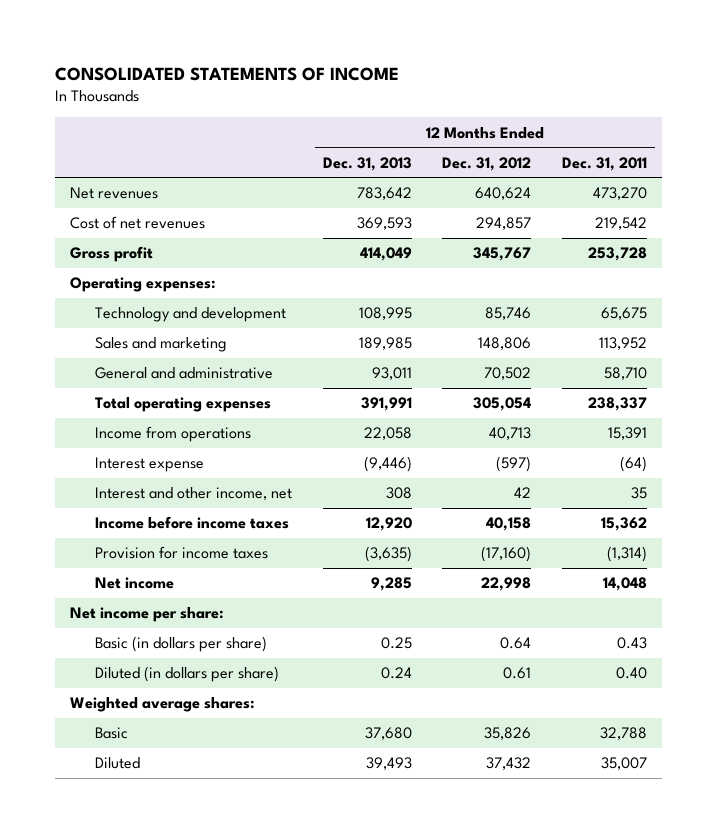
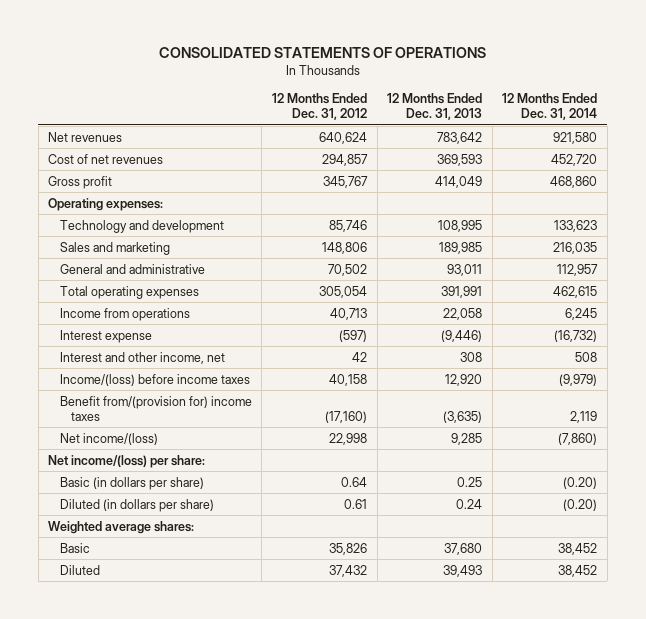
[54,66,399,81] CONSOLIDATED STATEMENTS OF INCOME -> [158,46,486,58] CONSOLIDATED STATEMENTS OF OPERATIONS
[561,156,647,171] Dec. 31, 2011 -> none
none -> [502,93,598,121] 12 Months Ended Dec. 31, 2014
[95,516,290,530] Income before income taxes -> [59,373,250,386] Income/(loss) before income taxes
[95,546,269,560] Provision for income taxes -> [59,395,252,421] Benefit from/(provision for) income taxes
[95,577,175,590] Net income -> [59,432,158,445] Net income/(loss)
[70,607,225,623] Net income per share: -> [48,454,206,468] Net income/(loss) per share:

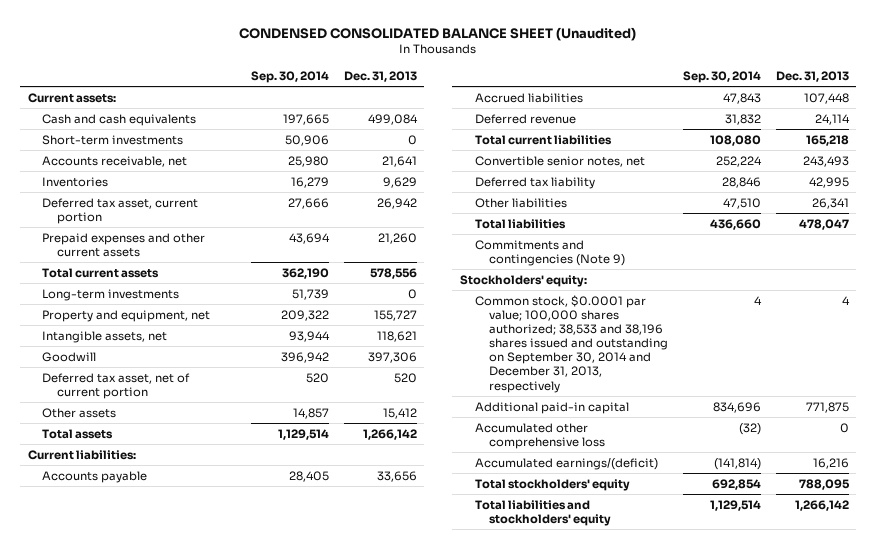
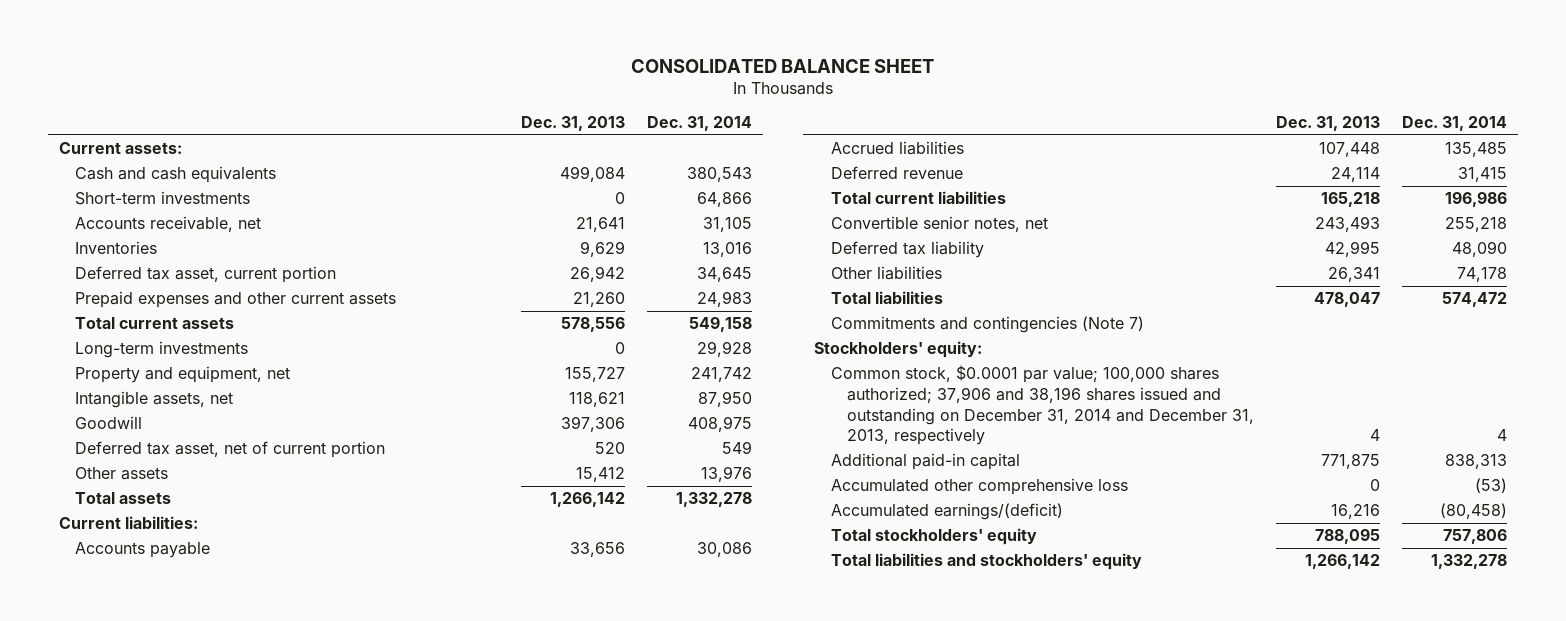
[239,26,637,41] CONDENSED CONSOLIDATED BALANCE SHEET (Unaudited) -> [631,58,935,73] CONSOLIDATED BALANCE SHEET
[250,70,329,83] Sep. 30, 2014 -> none
none -> [647,116,753,132] Dec. 31, 2014
[474,239,626,266] Commitments and contingencies (Note 9) -> [830,316,1144,334] Commitments and contingencies (Note 7)
[474,294,669,393] Common stock, $0.0001 par value; 100,000 shares authorized; 38,533 and 38,196 shares issued and outstanding on September 30, 2014 and December 31, 2013, respectively -> [830,365,1255,446] Common stock, $0.0001 par value; 100,000 shares authorized; 37,906 and 38,196 shares issued and outstanding on December 31, 2014 and December 31, 2013, respectively

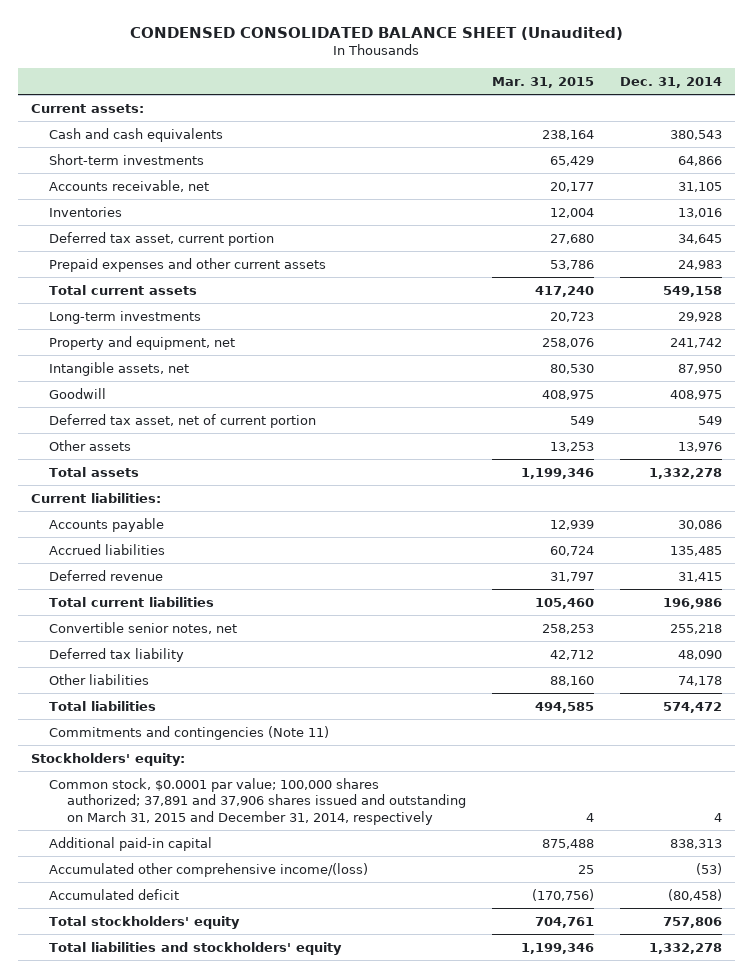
[631,58,935,73] CONSOLIDATED BALANCE SHEET -> [130,26,624,40] CONDENSED CONSOLIDATED BALANCE SHEET (Unaudited)
[521,116,626,132] Dec. 31, 2013 -> none
none -> [491,77,594,89] Mar. 31, 2015
[830,316,1144,334] Commitments and contingencies (Note 7) -> [48,725,329,740] Commitments and contingencies (Note 11)
[830,365,1255,446] Common stock, $0.0001 par value; 100,000 shares authorized; 37,906 and 38,196 shares issued and outstanding on December 31, 2014 and December 31, 2013, respectively -> [48,777,466,826] Common stock, $0.0001 par value; 100,000 shares authorized; 37,891 and 37,906 shares issued and outstanding on March 31, 2015 and December 31, 2014, respectively
[830,478,1128,496] Accumulated other comprehensive loss -> [48,862,368,877] Accumulated other comprehensive income/(loss)
[830,503,1063,521] Accumulated earnings/(deficit) -> [48,888,179,900] Accumulated deficit

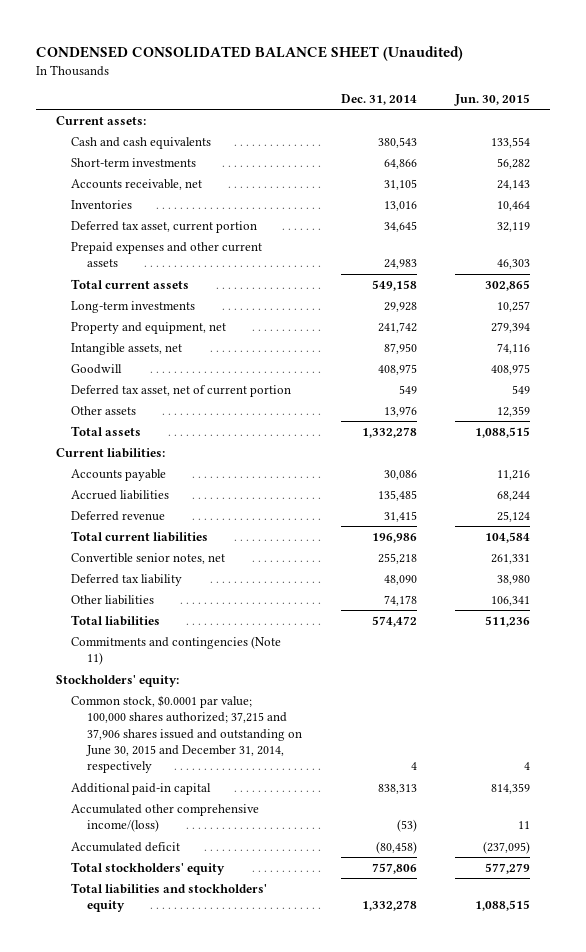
[491,77,594,89] Mar. 31, 2015 -> none
none -> [454,94,531,107] Jun. 30, 2015
[48,777,466,826] Common stock, $0.0001 par value; 100,000 shares authorized; 37,891 and 37,906 shares issued and outstanding on March 31, 2015 and December 31, 2014, respectively -> [71,694,303,774] Common stock, $0.0001 par value; 100,000 shares authorized; 37,215 and 37,906 shares issued and outstanding on June 30, 2015 and December 31, 2014, respectively

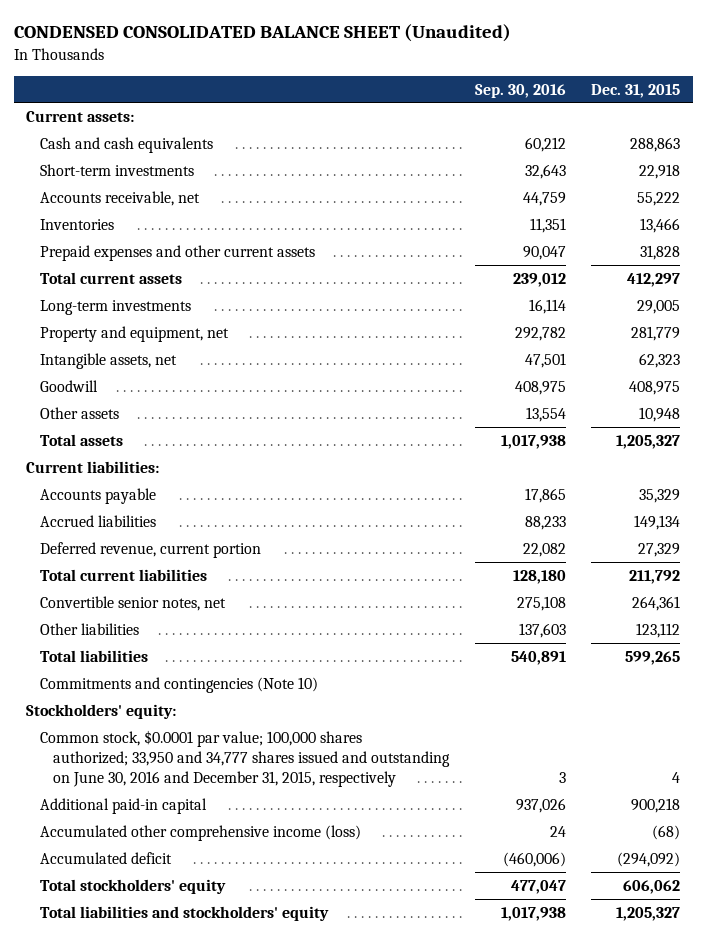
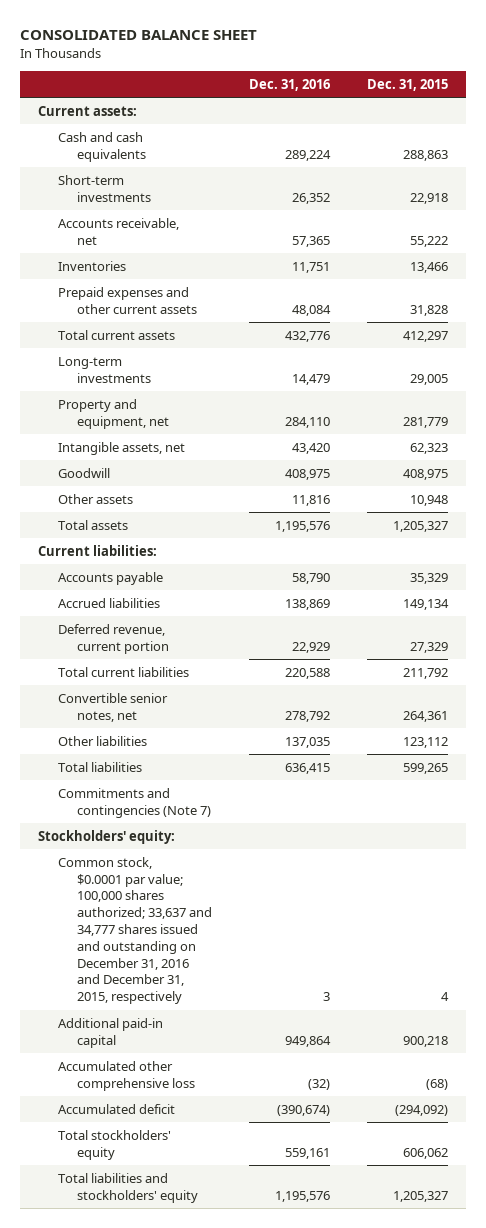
[13,24,511,43] CONDENSED CONSOLIDATED BALANCE SHEET (Unaudited) -> [19,30,257,41] CONSOLIDATED BALANCE SHEET
[474,83,566,98] Sep. 30, 2016 -> none
none -> [248,78,330,91] Dec. 31, 2016
[39,676,318,693] Commitments and contingencies (Note 10) -> [57,787,212,818] Commitments and contingencies (Note 7)
[39,729,451,787] Common stock, $0.0001 par value; 100,000 shares authorized; 33,950 and 34,777 shares issued and outstanding on June 30, 2016 and December 31, 2015, respectively -> [57,856,213,1005] Common stock, $0.0001 par value; 100,000 shares authorized; 33,637 and 34,777 shares issued and outstanding on December 31, 2016 and December 31, 2015, respectively
[39,824,361,841] Accumulated other comprehensive income (loss) -> [57,1060,196,1091] Accumulated other comprehensive loss

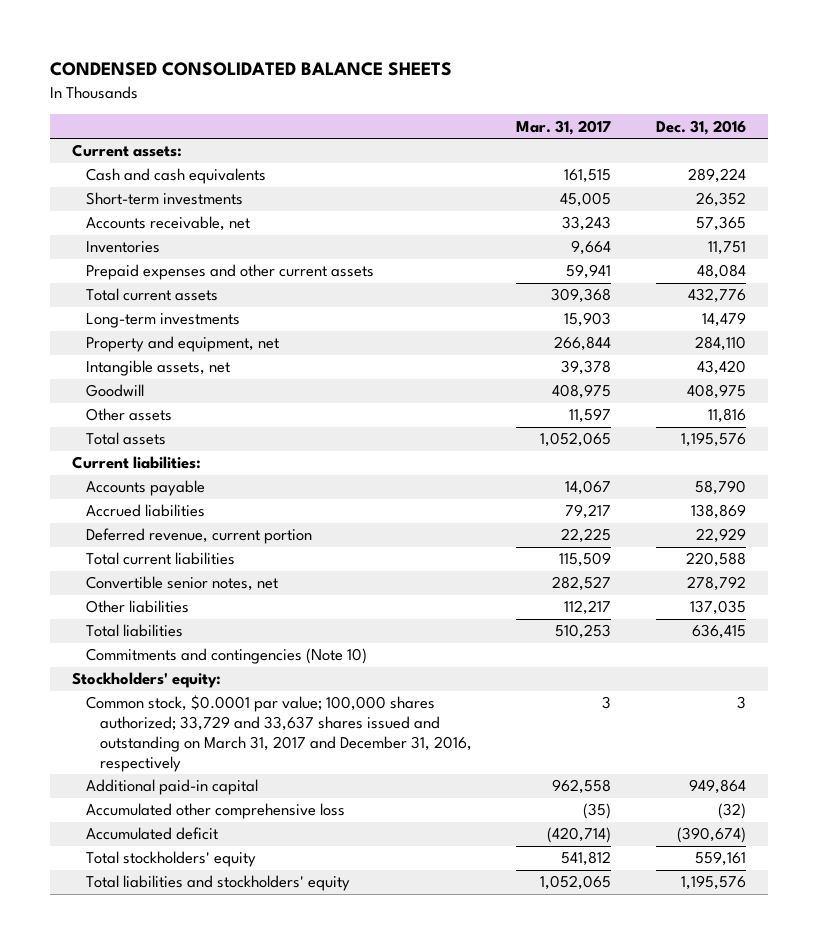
[19,30,257,41] CONSOLIDATED BALANCE SHEET -> [49,62,452,77] CONDENSED CONSOLIDATED BALANCE SHEETS
[366,78,448,91] Dec. 31, 2015 -> none
none -> [516,119,612,135] Mar. 31, 2017
[57,787,212,818] Commitments and contingencies (Note 7) -> [86,648,368,665] Commitments and contingencies (Note 10)
[57,856,213,1005] Common stock, $0.0001 par value; 100,000 shares authorized; 33,637 and 34,777 shares issued and outstanding on December 31, 2016 and December 31, 2015, respectively -> [86,695,473,772] Common stock, $0.0001 par value; 100,000 shares authorized; 33,729 and 33,637 shares issued and outstanding on March 31, 2017 and December 31, 2016, respectively

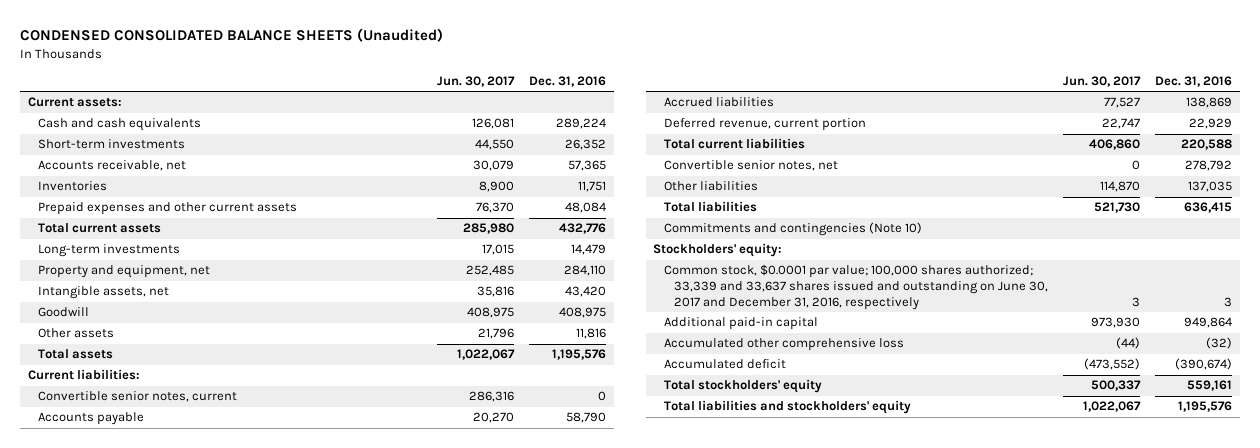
[49,62,452,77] CONDENSED CONSOLIDATED BALANCE SHEETS -> [20,28,444,43] CONDENSED CONSOLIDATED BALANCE SHEETS (Unaudited)
[516,119,612,135] Mar. 31, 2017 -> none
none -> [437,75,516,87] Jun. 30, 2017
none -> [38,391,238,403] Convertible senior notes, current
[86,695,473,772] Common stock, $0.0001 par value; 100,000 shares authorized; 33,729 and 33,637 shares issued and outstanding on March 31, 2017 and December 31, 2016, respectively -> [663,264,1049,310] Common stock, $0.0001 par value; 100,000 shares authorized; 33,339 and 33,637 shares issued and outstanding on June 30, 2017 and December 31, 2016, respectively

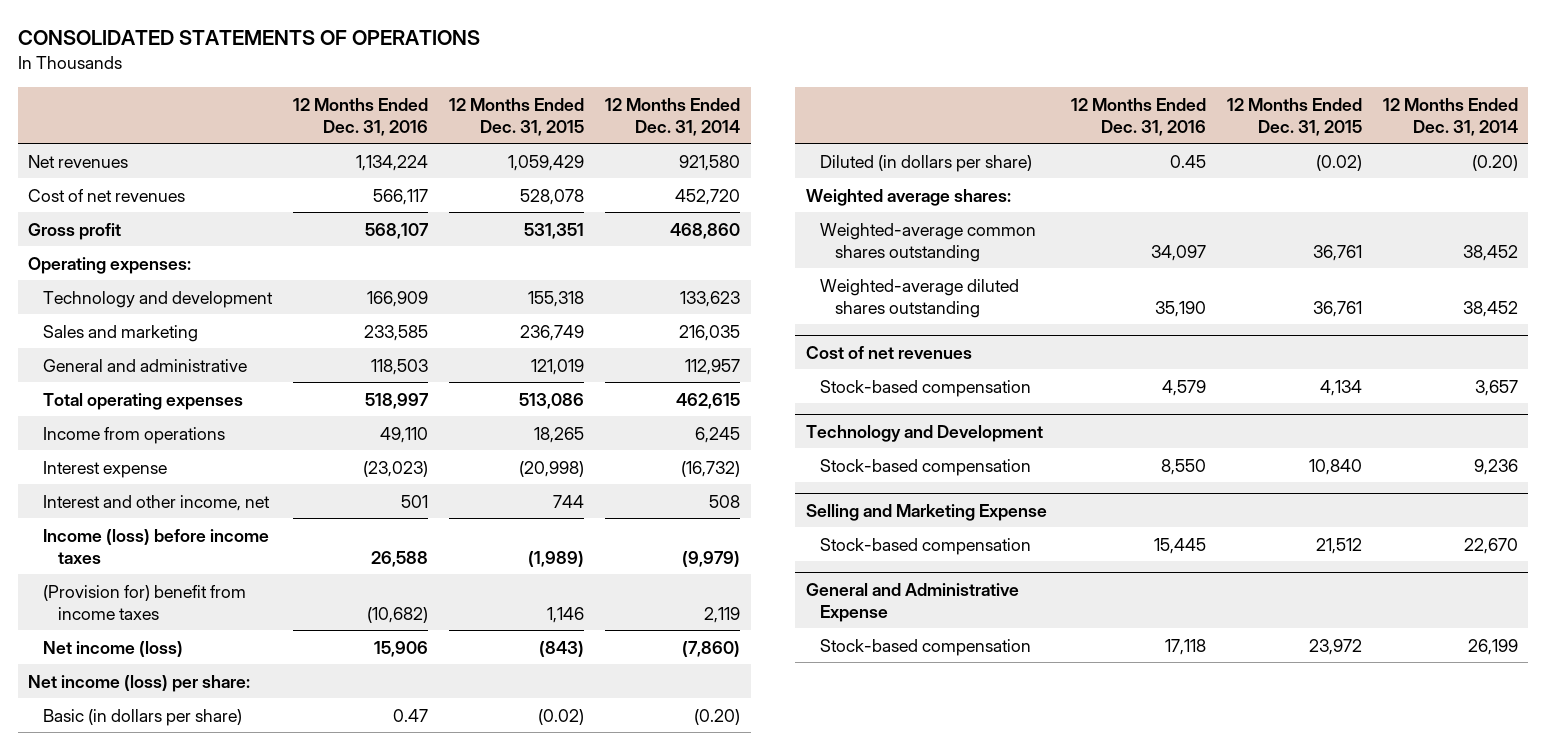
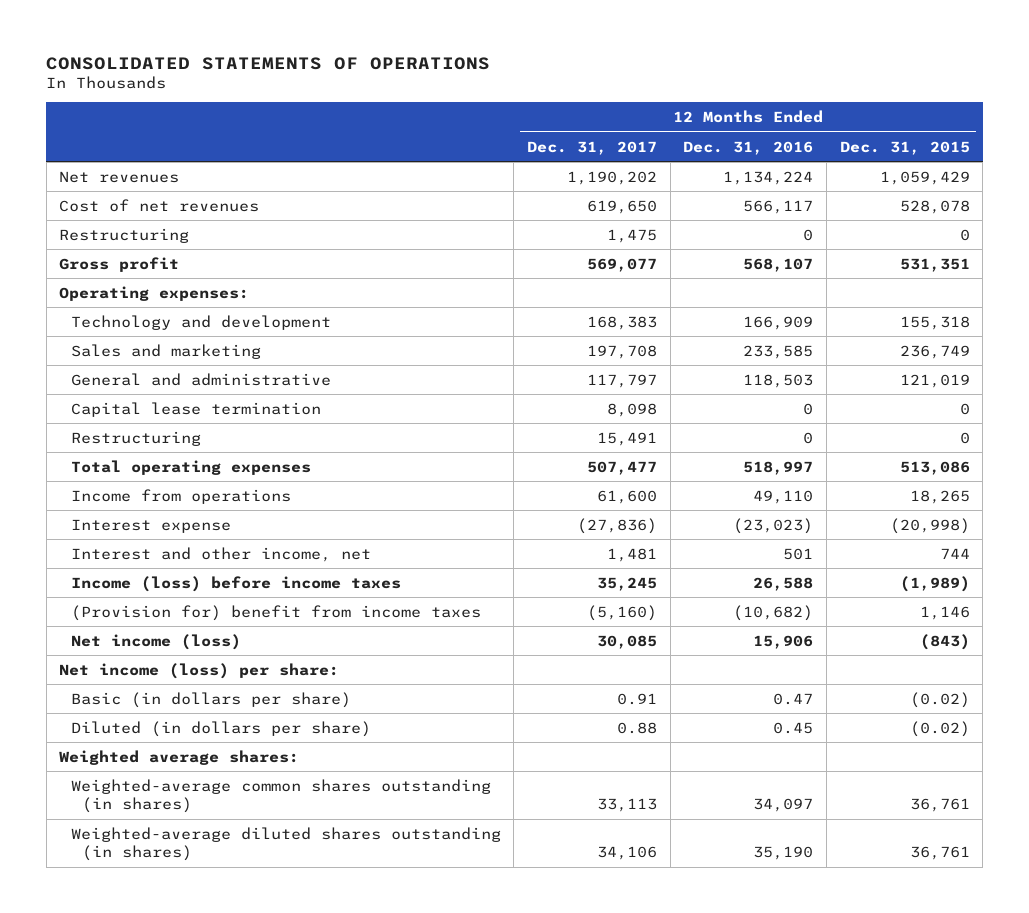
[605,97,741,136] 12 Months Ended Dec. 31, 2014 -> none
none -> [526,140,657,155] Dec. 31, 2017
none -> [59,227,190,243] Restructuring
none -> [70,401,321,417] Capital lease termination
none -> [70,430,201,446] Restructuring
[805,345,972,359] Cost of net revenues -> none
[820,379,1032,397] Stock-based compensation -> none
[805,424,1043,442] Technology and Development -> none
[820,458,1032,476] Stock-based compensation -> none
[805,503,1047,521] Selling and Marketing Expense -> none
[820,537,1032,555] Stock-based compensation -> none
[805,582,1019,622] General and Administrative Expense -> none
[820,638,1032,656] Stock-based compensation -> none
[820,222,1037,262] Weighted-average common shares outstanding -> [70,778,491,814] Weighted-average common shares outstanding (in shares)
[820,278,1020,318] Weighted-average diluted shares outstanding -> [70,826,501,862] Weighted-average diluted shares outstanding (in shares)

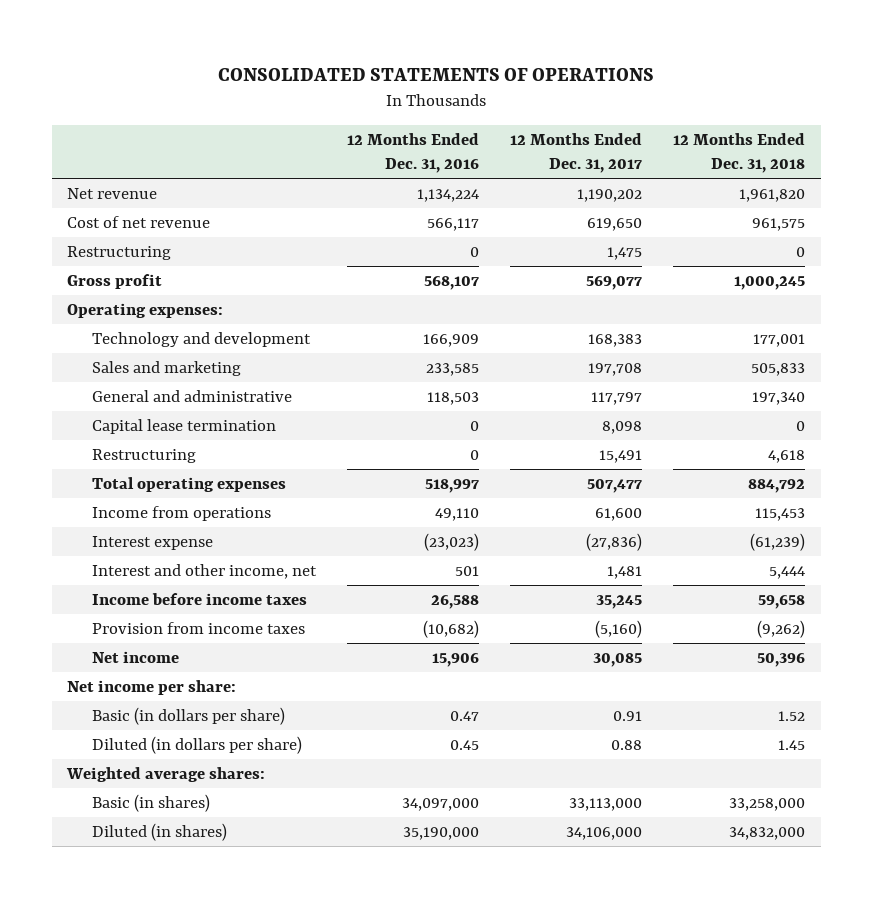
[839,140,970,155] Dec. 31, 2015 -> none
none -> [673,132,806,174] 12 Months Ended Dec. 31, 2018
[59,170,180,183] Net revenues -> [67,187,158,199] Net revenue
[59,198,260,212] Cost of net revenues -> [67,215,211,228] Cost of net revenue
[70,575,401,592] Income (loss) before income taxes -> [91,592,307,605] Income before income taxes
[70,604,481,621] (Provision for) benefit from income taxes -> [91,621,305,634] Provision from income taxes
[70,633,241,650] Net income (loss) -> [91,650,179,663] Net income
[59,662,340,679] Net income (loss) per share: -> [67,679,237,695] Net income per share:
[70,778,491,814] Weighted-average common shares outstanding (in shares) -> [91,793,210,812] Basic (in shares)
[596,798,657,813] 33,113 -> [569,797,643,811] 33,113,000
[753,798,814,813] 34,097 -> [401,797,479,811] 34,097,000
[70,826,501,862] Weighted-average diluted shares outstanding (in shares) -> [91,822,227,841] Diluted (in shares)
[596,846,657,861] 34,106 -> [566,826,643,840] 34,106,000
[753,846,814,861] 35,190 -> [402,826,479,840] 35,190,000

